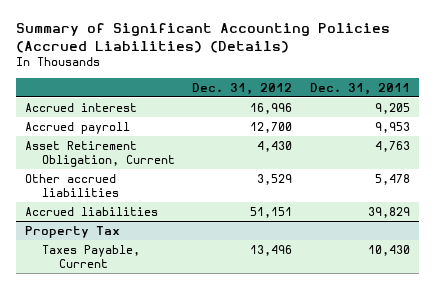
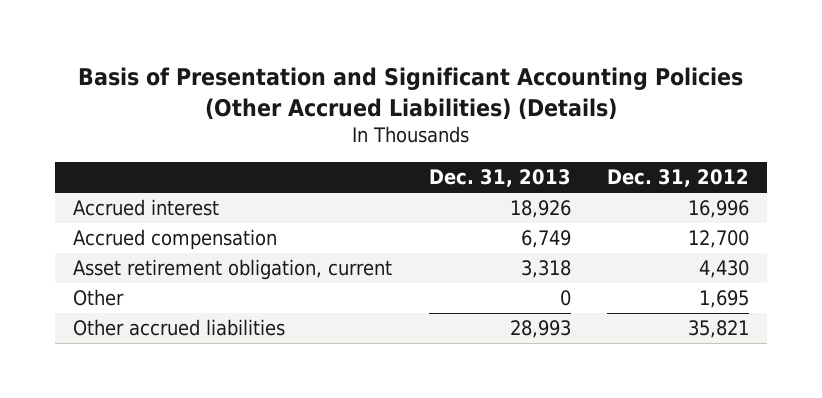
[15,23,390,54] Summary of Significant Accounting Policies (Accrued Liabilities) (Details) -> [78,67,744,120] Basis of Presentation and Significant Accounting Policies (Other Accrued Liabilities) (Details)
[310,82,411,95] Dec. 31, 2011 -> none
none -> [428,169,571,188] Dec. 31, 2013
[24,206,158,216] Accrued liabilities -> none
[24,225,120,238] Property Tax -> none
[41,244,140,269] Taxes Payable, Current -> none
[24,121,130,134] Accrued payroll -> [72,229,277,251] Accrued compensation
[24,140,175,168] Asset Retirement Obligation, Current -> [72,259,392,281] Asset retirement obligation, current
none -> [72,289,124,307] Other
[257,173,293,185] 3,529 -> [688,320,750,339] 35,821

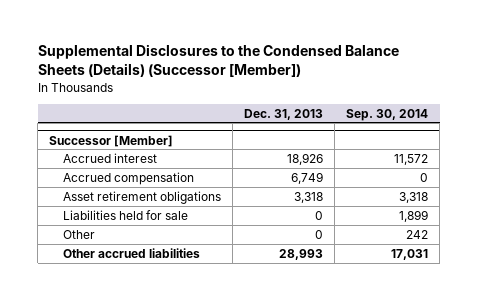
[78,67,744,120] Basis of Presentation and Significant Accounting Policies (Other Accrued Liabilities) (Details) -> [37,44,399,78] Supplemental Disclosures to the Condensed Balance Sheets (Details) (Successor [Member])
[607,169,750,188] Dec. 31, 2012 -> none
none -> [346,108,429,121] Sep. 30, 2014
none -> [49,134,174,147] Successor [Member]
[72,259,392,281] Asset retirement obligation, current -> [63,190,222,204] Asset retirement obligations
none -> [63,209,189,220] Liabilities held for sale

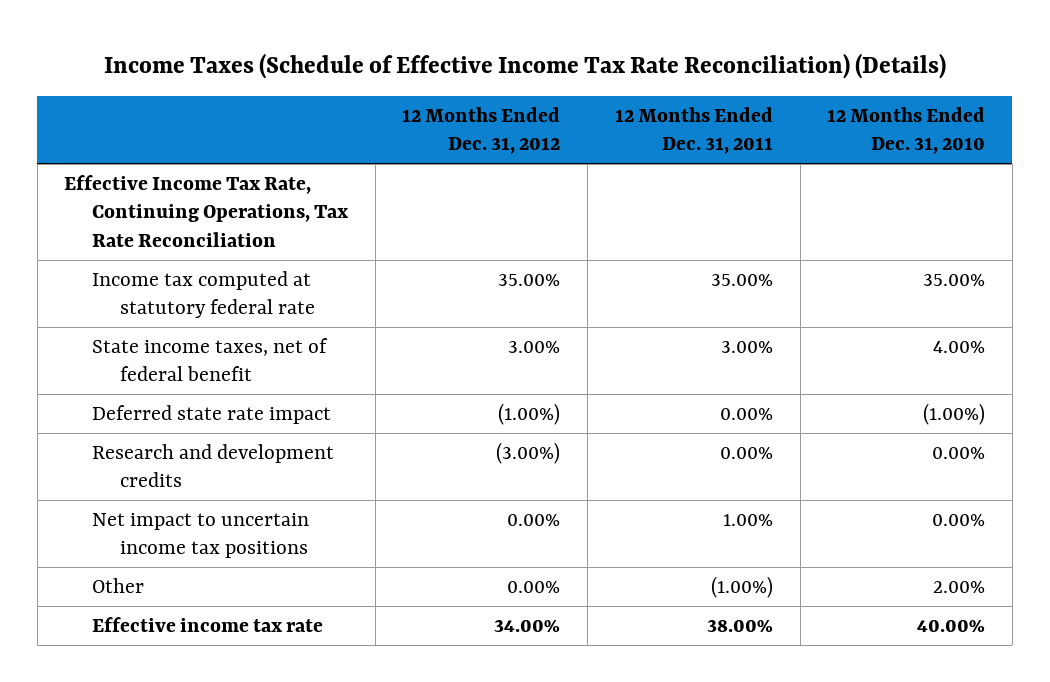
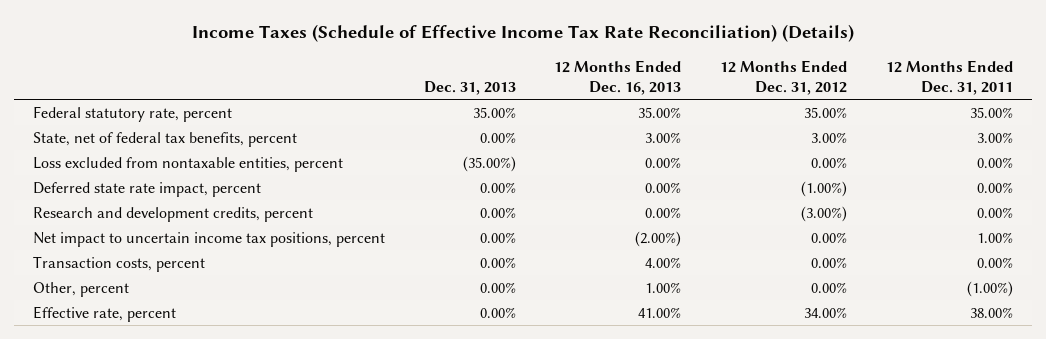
[827,106,986,155] 12 Months Ended Dec. 31, 2010 -> none
none -> [423,81,516,96] Dec. 31, 2013
none -> [554,59,682,96] 12 Months Ended Dec. 16, 2013
[64,174,350,248] Effective Income Tax Rate, Continuing Operations, Tax Rate Reconciliation -> none
[92,270,315,319] Income tax computed at statutory federal rate -> [32,105,232,122] Federal statutory rate, percent
[92,337,329,382] State income taxes, net of federal benefit -> [32,131,297,147] State, net of federal tax benefits, percent
none -> [32,156,343,172] Loss excluded from nontaxable entities, percent
[92,404,332,424] Deferred state rate impact -> [32,181,261,197] Deferred state rate impact, percent
[92,443,335,488] Research and development credits -> [32,206,313,222] Research and development credits, percent
[92,512,310,559] Net impact to uncertain income tax positions -> [32,231,385,247] Net impact to uncertain income tax positions, percent
none -> [32,255,205,272] Transaction costs, percent
[92,577,145,593] Other -> [32,281,129,297] Other, percent
[92,616,324,632] Effective income tax rate -> [32,305,176,322] Effective rate, percent

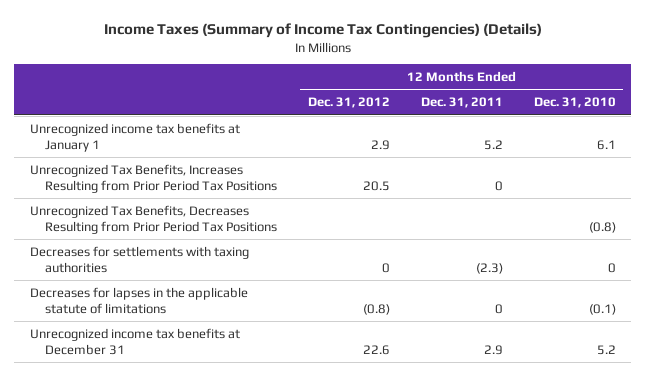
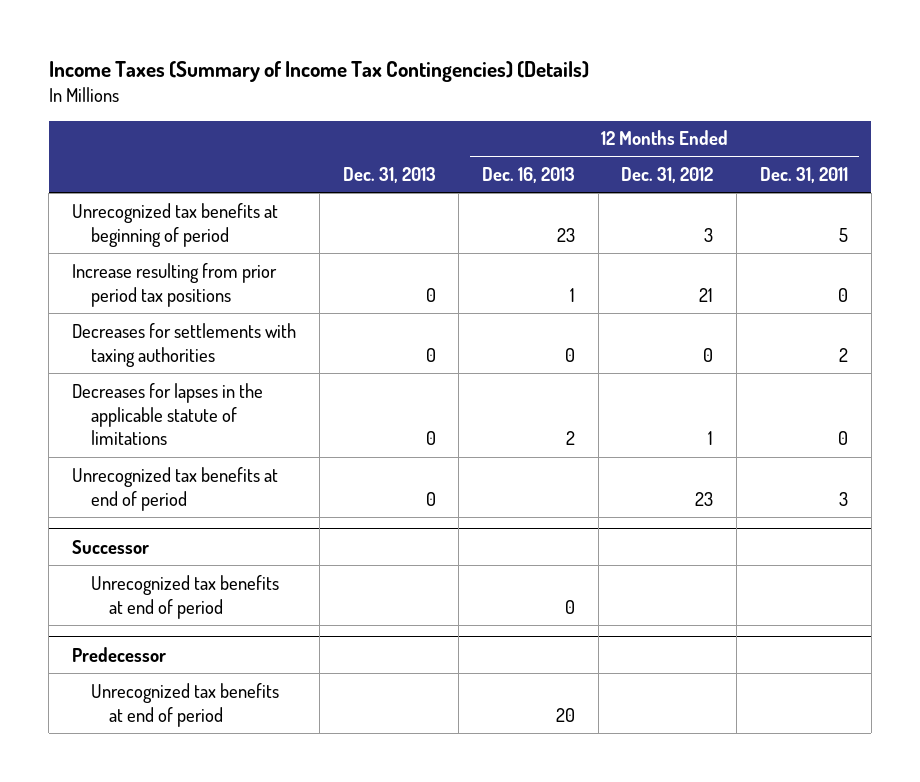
[533,97,616,109] Dec. 31, 2010 -> none
none -> [342,167,436,184] Dec. 31, 2013
none -> [481,167,575,184] Dec. 16, 2013
[29,204,278,234] Unrecognized Tax Benefits, Decreases Resulting from Prior Period Tax Positions -> none
[29,122,240,152] Unrecognized income tax benefits at January 1 -> [72,202,279,247] Unrecognized tax benefits at beginning of period
[370,139,390,150] 2.9 -> [704,227,714,242] 3
[483,139,503,150] 5.2 -> [838,227,848,242] 5
[29,163,278,193] Unrecognized Tax Benefits, Increases Resulting from Prior Period Tax Positions -> [72,262,278,307] Increase resulting from prior period tax positions
[362,180,390,191] 20.5 -> [699,287,714,302] 21
[475,262,503,274] (2.3) -> [838,347,848,362] 2
[362,303,390,315] (0.8) -> [708,431,714,446] 1
[29,327,240,355] Unrecognized income tax benefits at December 31 -> [72,466,279,511] Unrecognized tax benefits at end of period
[362,344,390,355] 22.6 -> [695,491,714,506] 23
[483,344,503,355] 2.9 -> [838,491,848,506] 3
none -> [72,539,150,554] Successor
none -> [90,574,279,619] Unrecognized tax benefits at end of period
none -> [72,646,167,662] Predecessor
none -> [90,682,279,727] Unrecognized tax benefits at end of period

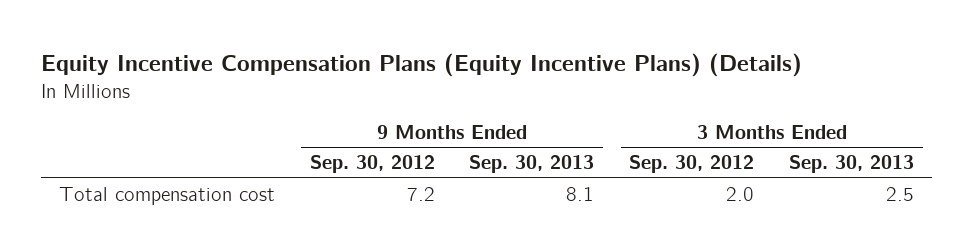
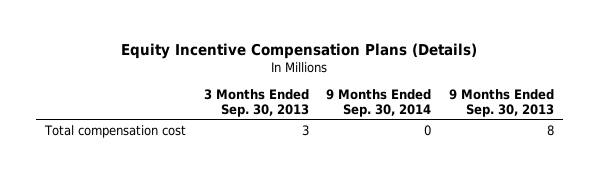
[41,53,803,78] Equity Incentive Compensation Plans (Equity Incentive Plans) (Details) -> [121,43,478,60] Equity Incentive Compensation Plans (Details)
[309,155,435,174] Sep. 30, 2012 -> none
[629,155,755,174] Sep. 30, 2012 -> none
none -> [326,89,432,117] 9 Months Ended Sep. 30, 2014
[566,186,595,201] 8.1 -> [547,124,555,136] 8
[886,186,915,201] 2.5 -> [301,124,309,136] 3

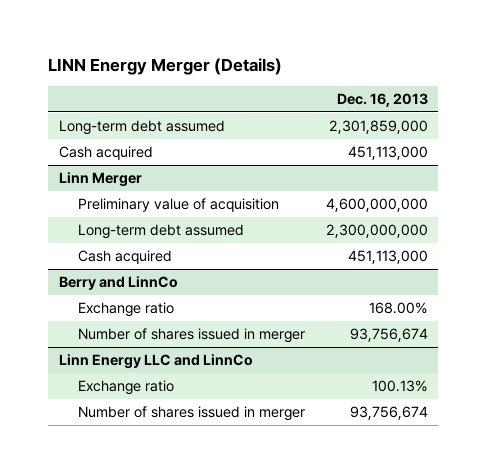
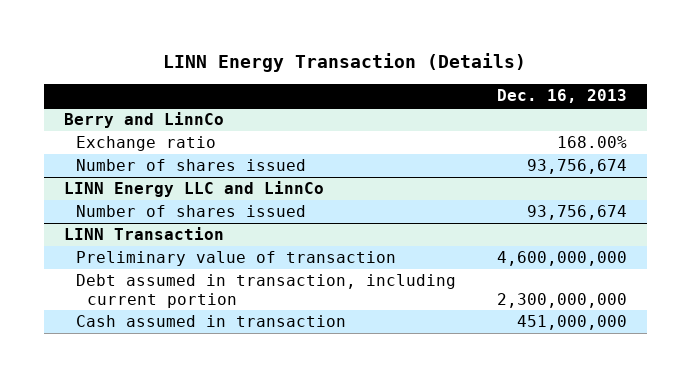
[48,58,283,76] LINN Energy Merger (Details) -> [163,53,527,73] LINN Energy Transaction (Details)
[58,120,225,136] Long-term debt assumed -> none
[58,146,153,161] Cash acquired -> none
[58,172,142,188] Linn Merger -> none
[78,198,280,213] Preliminary value of acquisition -> none
[78,224,245,240] Long-term debt assumed -> none
[78,250,173,265] Cash acquired -> none
[78,380,175,396] Exchange ratio -> none
[78,328,306,344] Number of shares issued in merger -> [75,159,306,172] Number of shares issued
[58,354,253,370] Linn Energy LLC and LinnCo -> [64,181,325,198] LINN Energy LLC and LinnCo
[78,406,306,422] Number of shares issued in merger -> [75,205,306,218] Number of shares issued
none -> [64,227,225,241] LINN Transaction
none -> [75,251,396,267] Preliminary value of transaction
none -> [75,274,456,308] Debt assumed in transaction, including current portion
none -> [75,315,346,328] Cash assumed in transaction

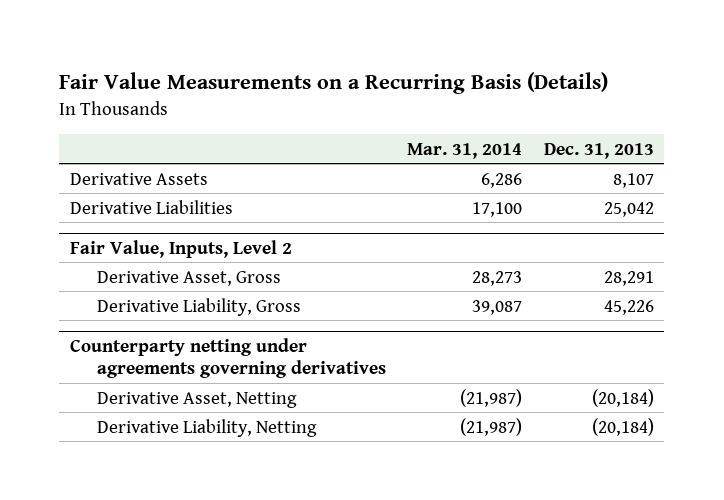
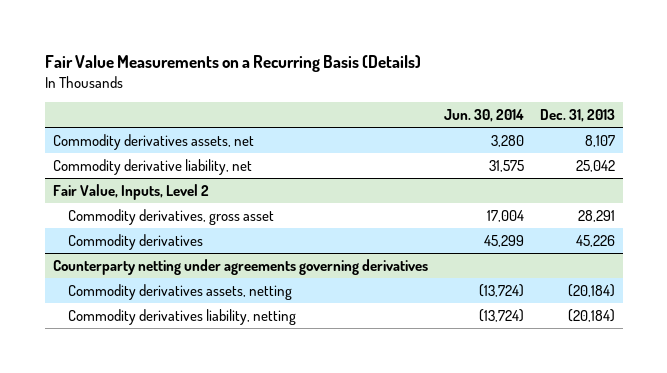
[407,142,523,159] Mar. 31, 2014 -> none
none -> [443,109,524,123] Jun. 30, 2014
[70,172,209,185] Derivative Assets -> [52,133,254,150] Commodity derivatives assets, net
[70,199,234,214] Derivative Liabilities -> [52,158,252,175] Commodity derivative liability, net
[96,270,281,286] Derivative Asset, Gross -> [68,208,275,225] Commodity derivatives, gross asset
[96,297,301,316] Derivative Liability, Gross -> [68,233,204,250] Commodity derivatives
[96,391,297,408] Derivative Asset, Netting -> [68,283,293,300] Commodity derivatives assets, netting
[96,418,317,437] Derivative Liability, Netting -> [68,308,297,325] Commodity derivatives liability, netting

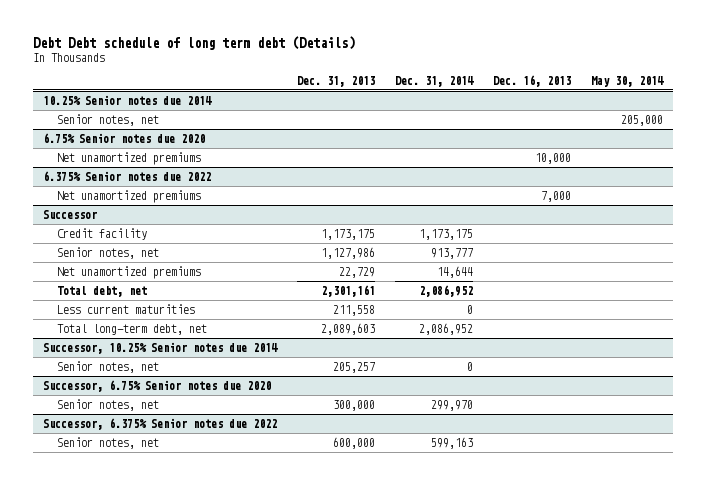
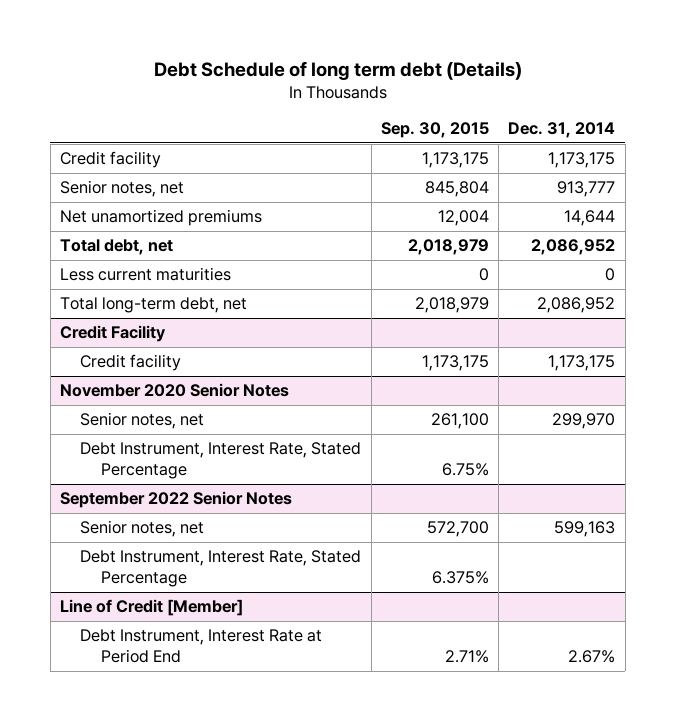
[33,36,356,51] Debt Debt schedule of long term debt (Details) -> [153,60,522,80] Debt Schedule of long term debt (Details)
[297,76,376,88] Dec. 31, 2013 -> none
[493,75,572,88] Dec. 16, 2013 -> none
[591,76,665,88] May 30, 2014 -> none
none -> [380,122,489,139] Sep. 30, 2015
[43,94,213,105] 10.25% Senior notes due 2014 -> none
[57,113,160,126] Senior notes, net -> none
[43,132,206,143] 6.75% Senior notes due 2020 -> none
[57,151,202,165] Net unamortized premiums -> none
[43,170,212,181] 6.375% Senior notes due 2022 -> none
[57,189,202,203] Net unamortized premiums -> none
[43,209,98,219] Successor -> none
[43,341,279,354] Successor, 10.25% Senior notes due 2014 -> none
[57,360,160,373] Senior notes, net -> none
[43,379,272,392] Successor, 6.75% Senior notes due 2020 -> none
none -> [59,325,166,343] Credit Facility
none -> [80,354,182,372] Credit facility
none -> [59,383,289,398] November 2020 Senior Notes
[43,417,278,430] Successor, 6.375% Senior notes due 2022 -> none
none -> [80,442,362,480] Debt Instrument, Interest Rate, Stated Percentage
none -> [59,491,292,509] September 2022 Senior Notes
none -> [80,550,362,588] Debt Instrument, Interest Rate, Stated Percentage
none -> [59,599,243,617] Line of Credit [Member]
none -> [80,629,323,664] Debt Instrument, Interest Rate at Period End

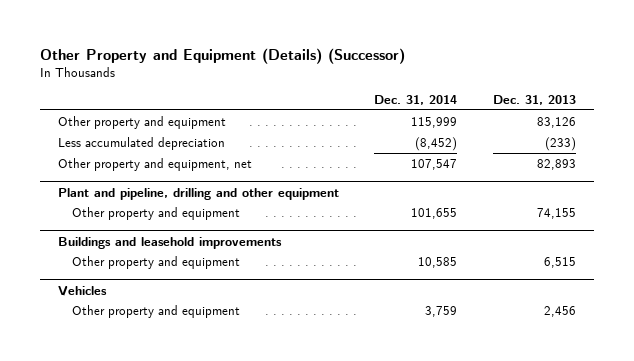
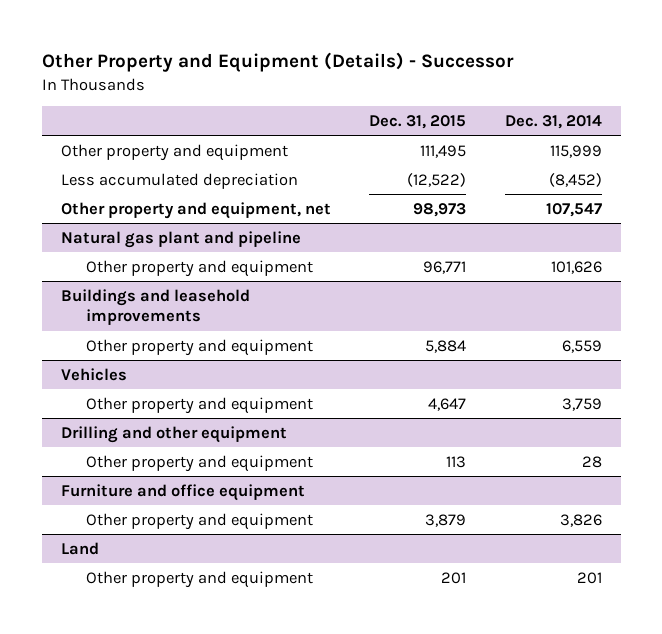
[39,47,405,64] Other Property and Equipment (Details) (Successor) -> [41,52,514,73] Other Property and Equipment (Details) - Successor
[493,95,577,106] Dec. 31, 2013 -> none
none -> [369,114,467,129] Dec. 31, 2015
[57,187,339,200] Plant and pipeline, drilling and other equipment -> none
none -> [60,230,301,248] Natural gas plant and pipeline
[411,207,458,219] 101,655 -> [550,260,602,274] 101,626
[418,256,458,268] 10,585 -> [561,339,602,353] 6,559
none -> [60,425,287,443] Drilling and other equipment
none -> [85,454,313,472] Other property and equipment
none -> [60,483,305,501] Furniture and office equipment
none -> [85,512,313,530] Other property and equipment
none -> [60,541,99,555] Land
none -> [85,570,313,588] Other property and equipment

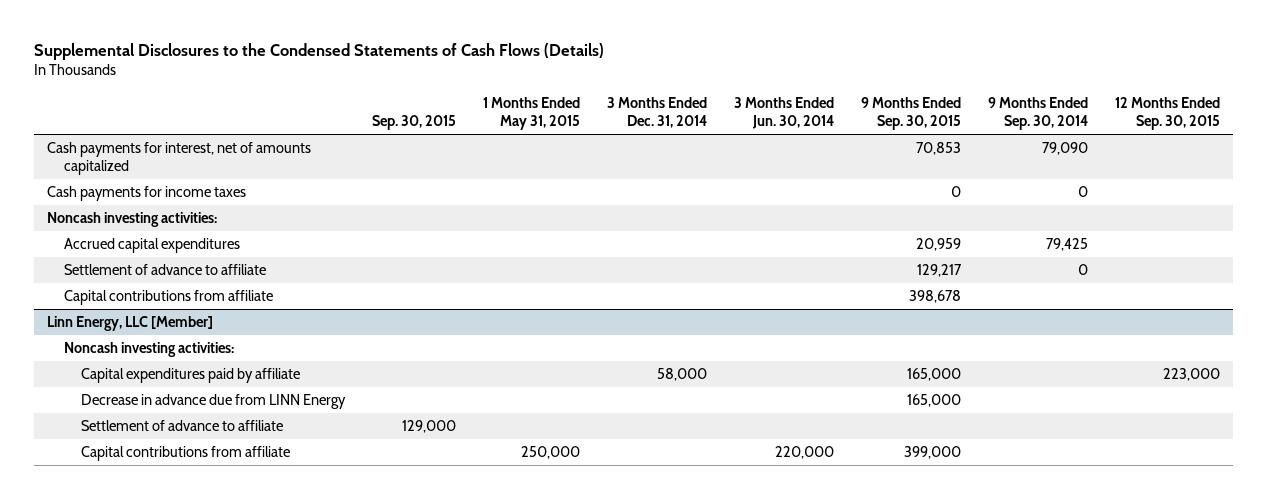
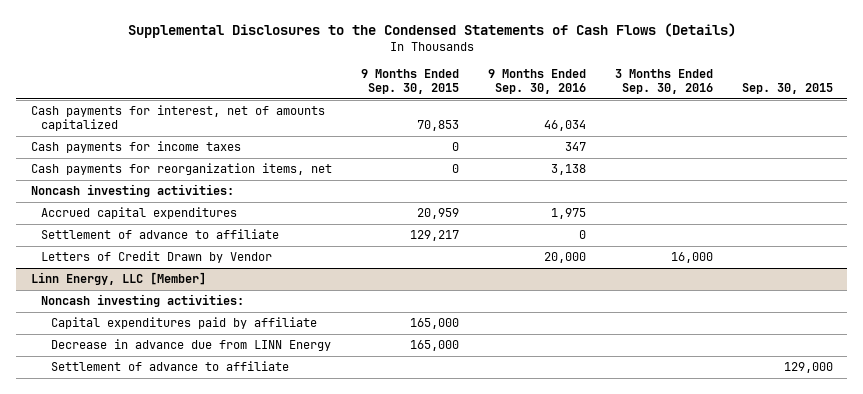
[482,96,580,131] 1 Months Ended May 31, 2015 -> none
[606,96,707,129] 3 Months Ended Dec. 31, 2014 -> none
[733,96,834,130] 3 Months Ended Jun. 30, 2014 -> none
[987,96,1088,131] 9 Months Ended Sep. 30, 2014 -> none
[1114,96,1220,131] 12 Months Ended Sep. 30, 2015 -> none
none -> [487,68,586,94] 9 Months Ended Sep. 30, 2016
none -> [614,68,713,94] 3 Months Ended Sep. 30, 2016
none -> [30,163,332,176] Cash payments for reorganization items, net
[63,289,273,305] Capital contributions from affiliate -> none
none -> [40,251,272,264] Letters of Credit Drawn by Vendor
[80,445,290,461] Capital contributions from affiliate -> none

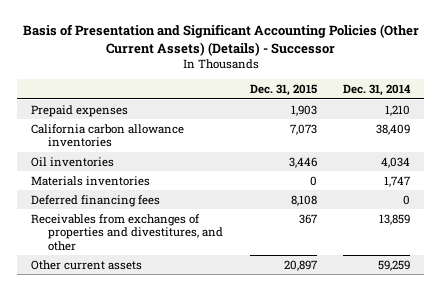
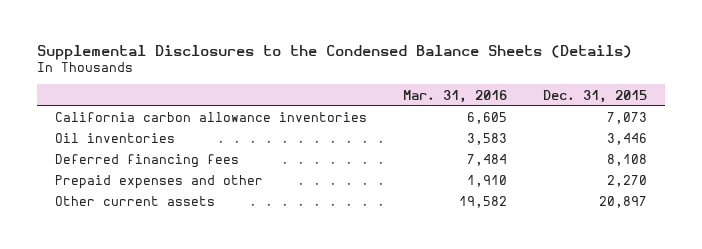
[22,24,419,56] Basis of Presentation and Significant Accounting Policies (Other Current Assets) (Details) - Successor -> [36,44,632,60] Supplemental Disclosures to the Condensed Balance Sheets (Details)
[343,84,412,97] Dec. 31, 2014 -> none
none -> [402,89,507,103] Mar. 31, 2016
[30,104,128,117] Prepaid expenses -> none
[30,175,150,186] Materials inventories -> none
[30,213,224,251] Receivables from exchanges of properties and divestitures, and other -> none
none -> [54,175,263,190] Prepaid expenses and other

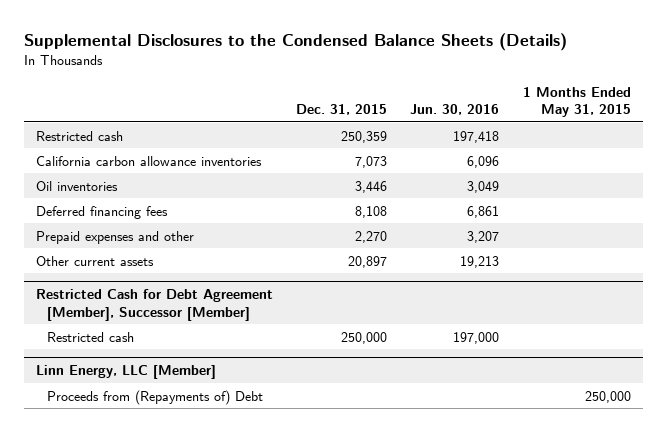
[402,89,507,103] Mar. 31, 2016 -> none
none -> [410,104,500,116] Jun. 30, 2016
none -> [522,86,631,118] 1 Months Ended May 31, 2015
none -> [35,130,123,141] Restricted cash
none -> [35,289,273,321] Restricted Cash for Debt Agreement [Member], Successor [Member]
none -> [46,331,134,342] Restricted cash
none -> [35,365,216,380] Linn Energy, LLC [Member]
none -> [46,389,263,405] Proceeds from (Repayments of) Debt

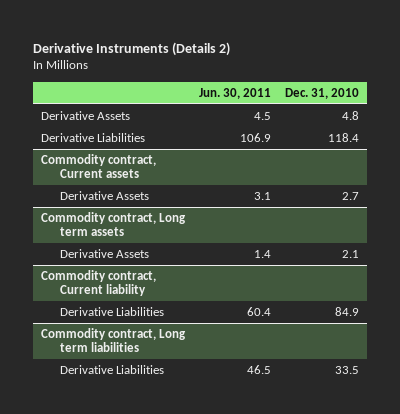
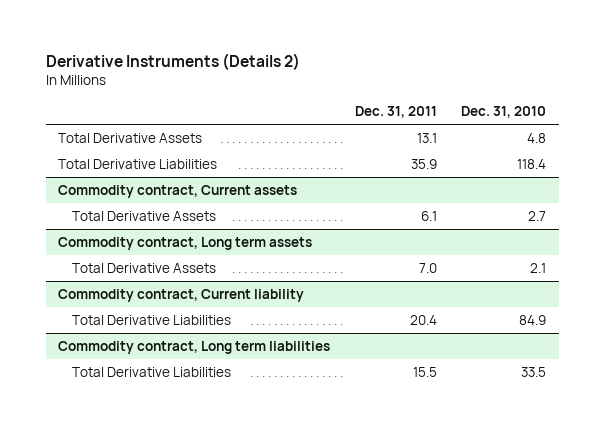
[199,87,272,99] Jun. 30, 2011 -> none
none -> [354,106,437,119] Dec. 31, 2011
[40,111,130,121] Derivative Assets -> [58,132,203,143] Total Derivative Assets
[40,133,145,143] Derivative Liabilities -> [58,158,218,169] Total Derivative Liabilities
[59,191,149,201] Derivative Assets -> [71,210,216,221] Total Derivative Assets
[59,249,149,259] Derivative Assets -> [71,262,216,273] Total Derivative Assets
[59,307,164,317] Derivative Liabilities -> [71,314,231,325] Total Derivative Liabilities
[59,365,164,375] Derivative Liabilities -> [71,366,231,377] Total Derivative Liabilities

